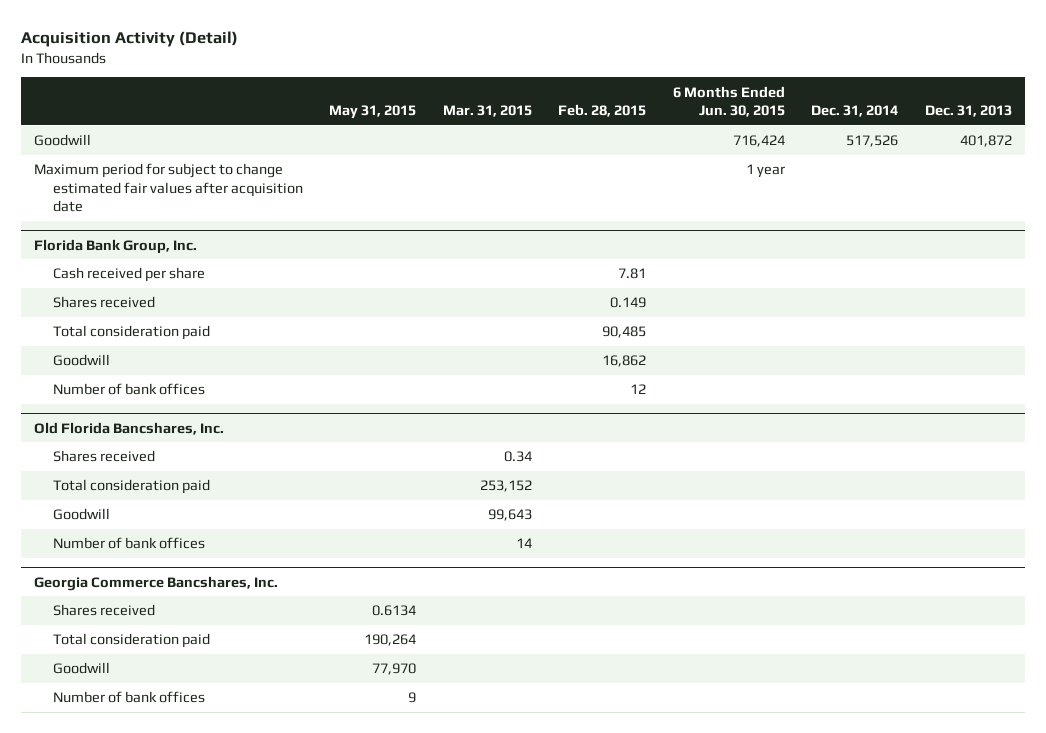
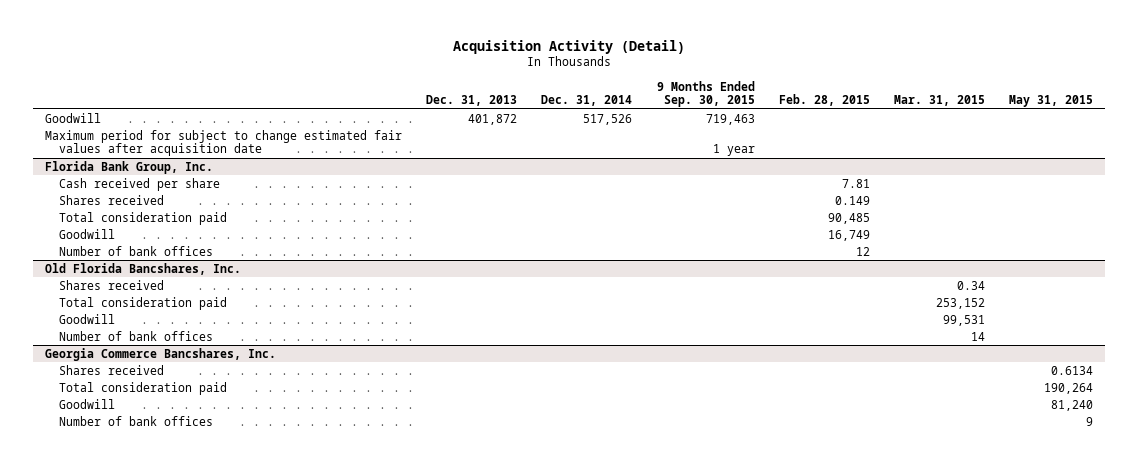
[672,85,785,118] 6 Months Ended Jun. 30, 2015 -> none
none -> [656,80,755,108] 9 Months Ended Sep. 30, 2015
[602,355,647,368] 16,862 -> [827,229,870,241] 16,749
[487,509,532,522] 99,643 -> [942,314,985,326] 99,531
[372,663,417,676] 77,970 -> [1051,399,1094,411] 81,240

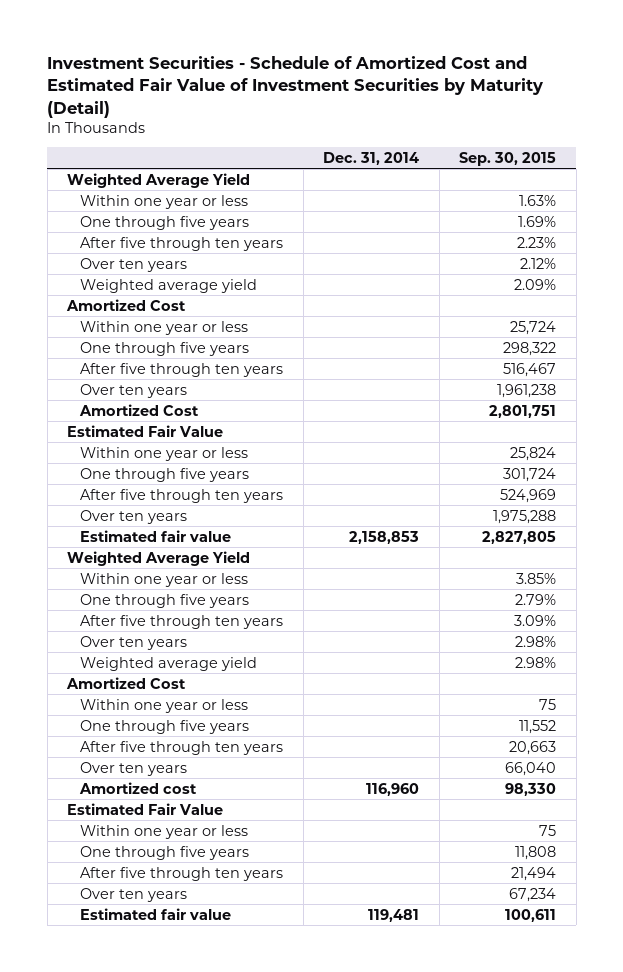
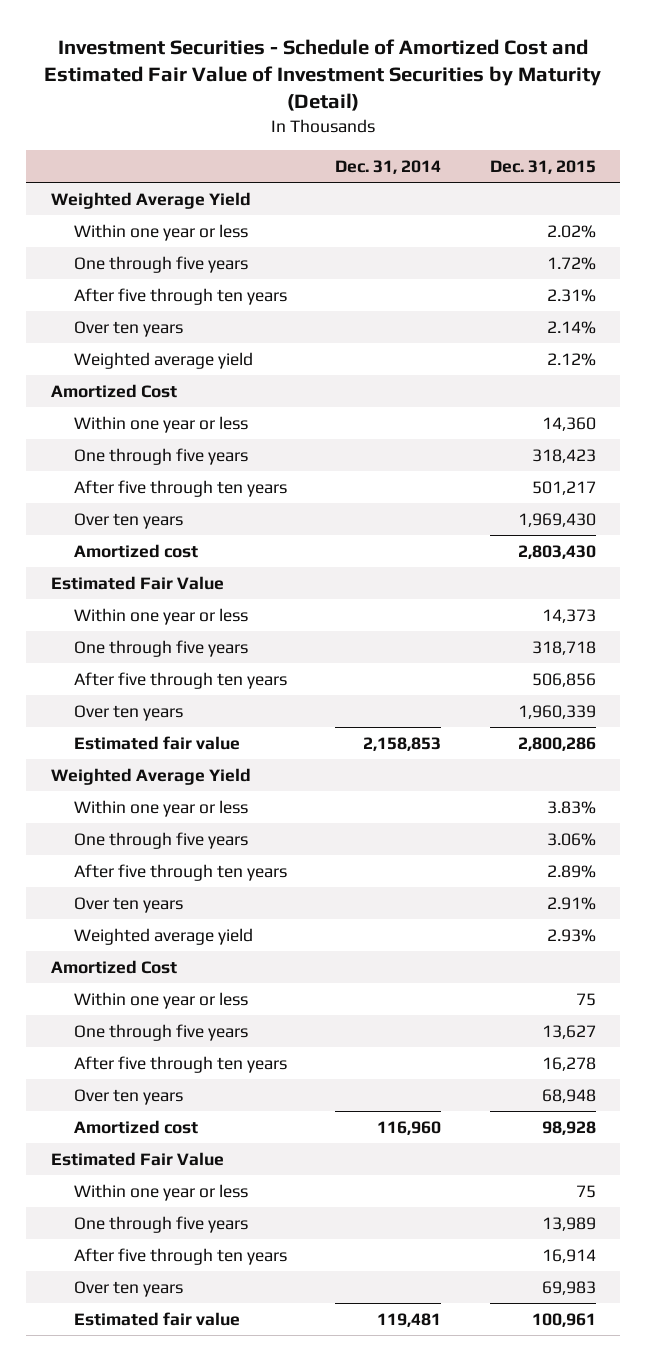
[459,151,557,166] Sep. 30, 2015 -> none
none -> [490,159,597,174] Dec. 31, 2015
[79,403,200,416] Amortized Cost -> [73,543,198,558] Amortized cost

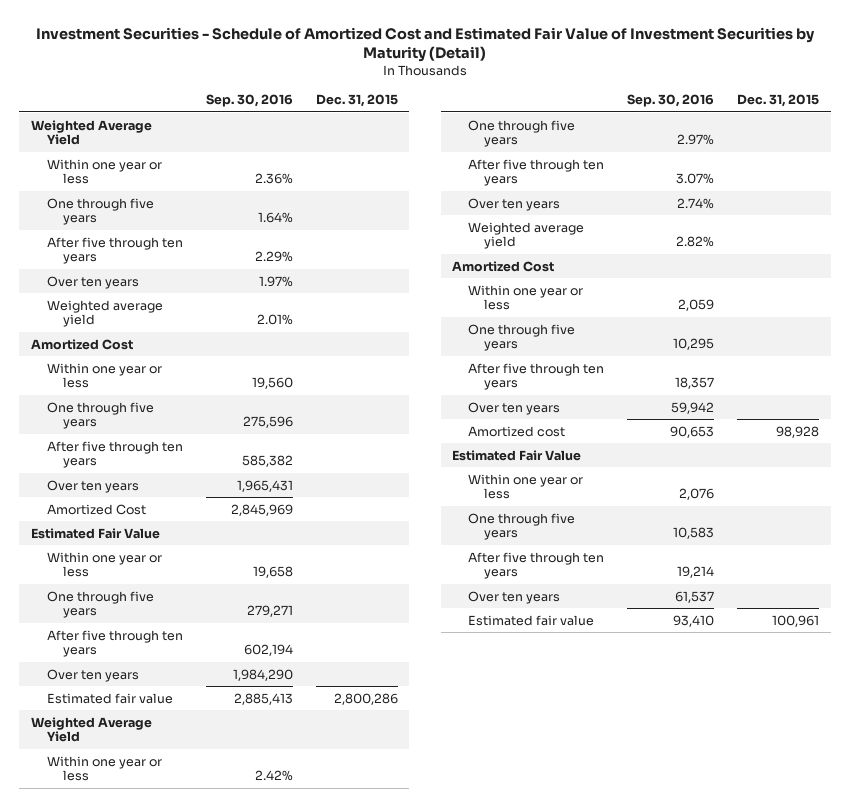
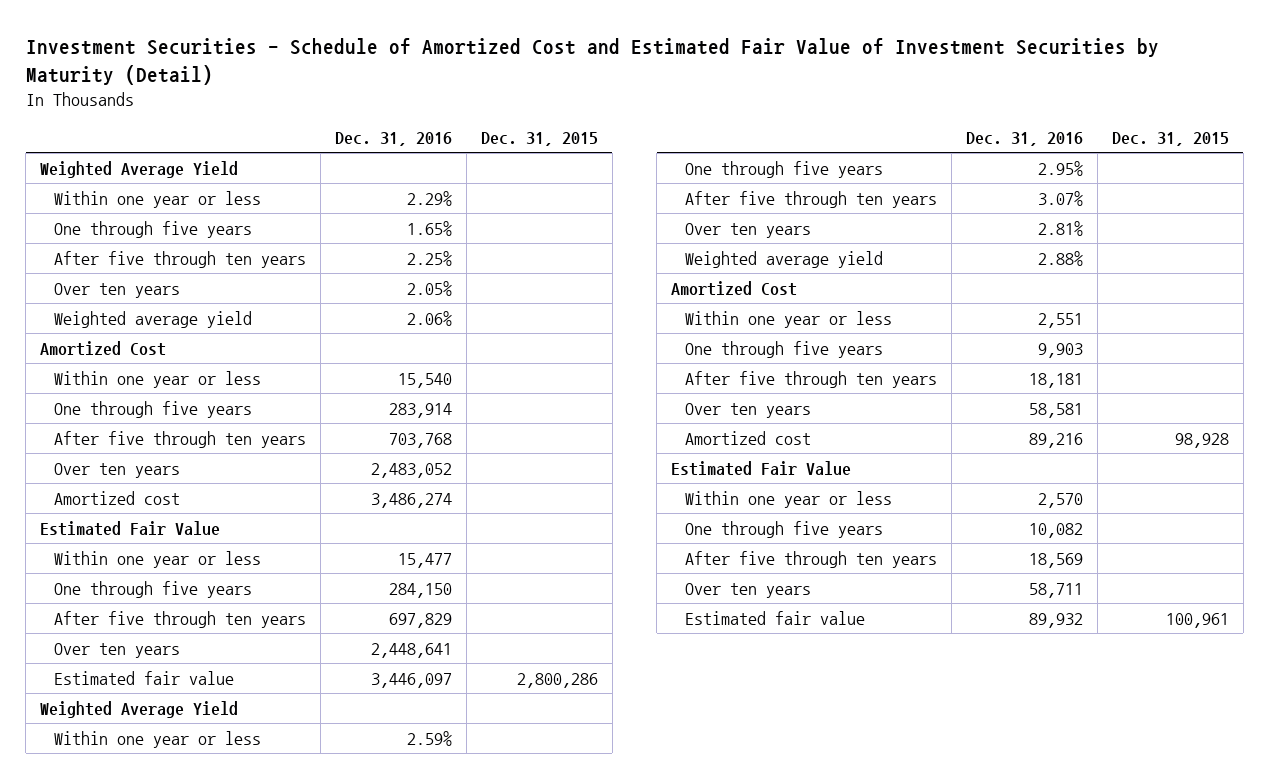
[205,94,293,108] Sep. 30, 2016 -> none
none -> [334,132,452,147] Dec. 31, 2016
[47,503,147,515] Amortized Cost -> [53,490,180,505] Amortized cost

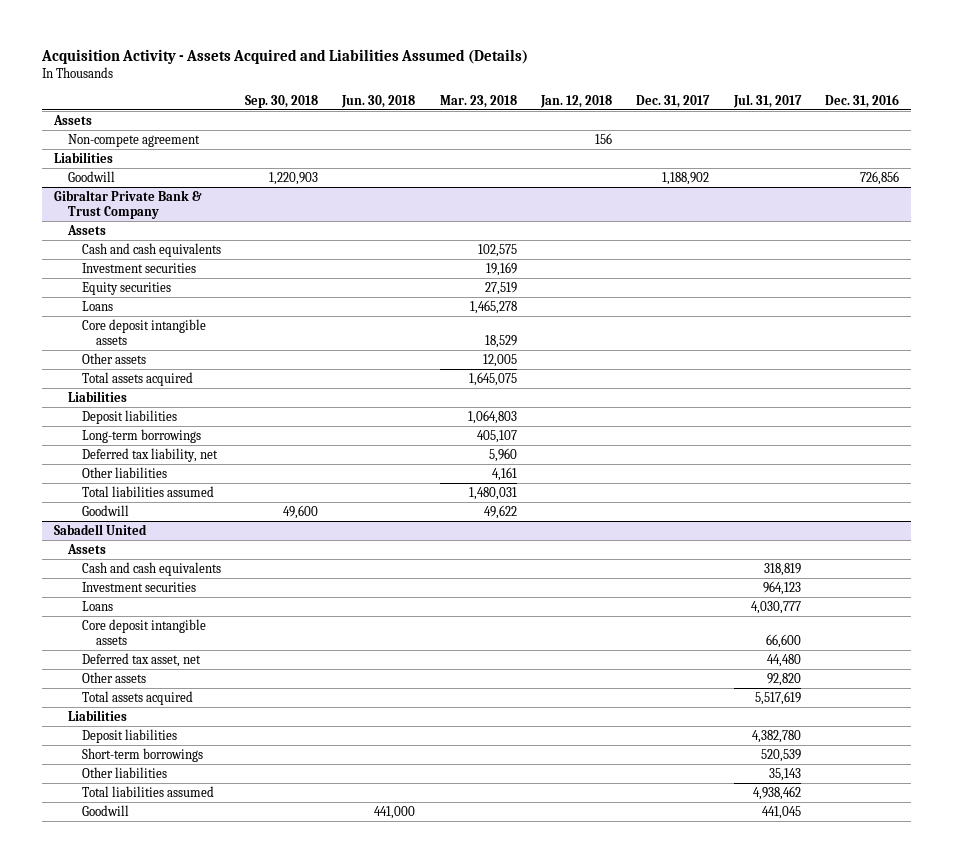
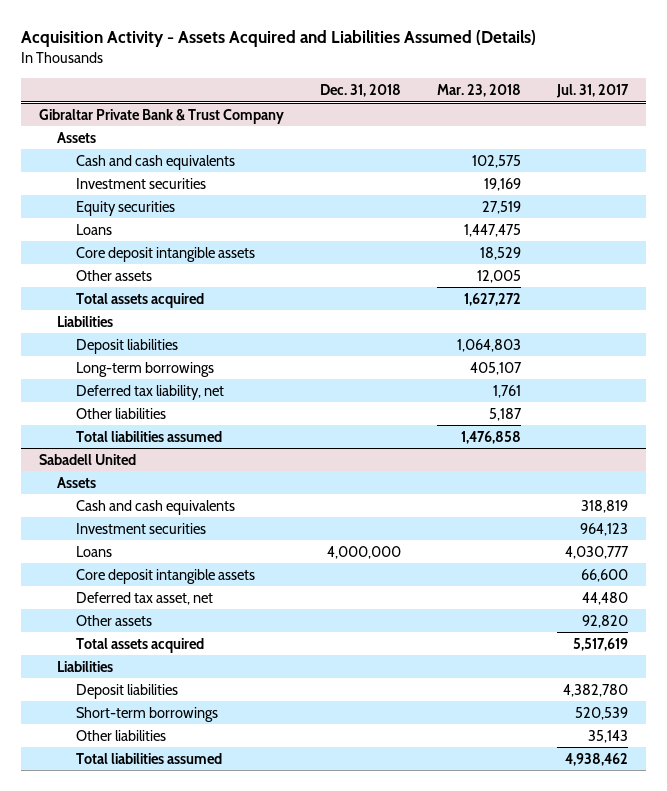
[245,94,319,108] Sep. 30, 2018 -> none
[341,94,416,108] Jun. 30, 2018 -> none
[540,94,613,108] Jan. 12, 2018 -> none
[636,94,711,108] Dec. 31, 2017 -> none
[824,93,899,108] Dec. 31, 2016 -> none
none -> [319,83,401,97] Dec. 31, 2018
[52,114,92,125] Assets -> none
[67,133,200,147] Non-compete agreement -> none
[53,151,113,163] Liabilities -> none
[67,170,115,182] Goodwill -> none
[469,299,517,314] 1,465,278 -> [463,223,521,237] 1,447,475
[468,371,517,386] 1,645,075 -> [463,292,521,306] 1,627,272
[81,504,129,516] Goodwill -> none
[488,447,517,462] 5,960 -> [492,384,521,398] 1,761
[491,466,517,481] 4,161 -> [488,407,522,421] 5,187
[468,486,517,500] 1,480,031 -> [460,430,521,444] 1,476,858
[81,804,129,816] Goodwill -> none

